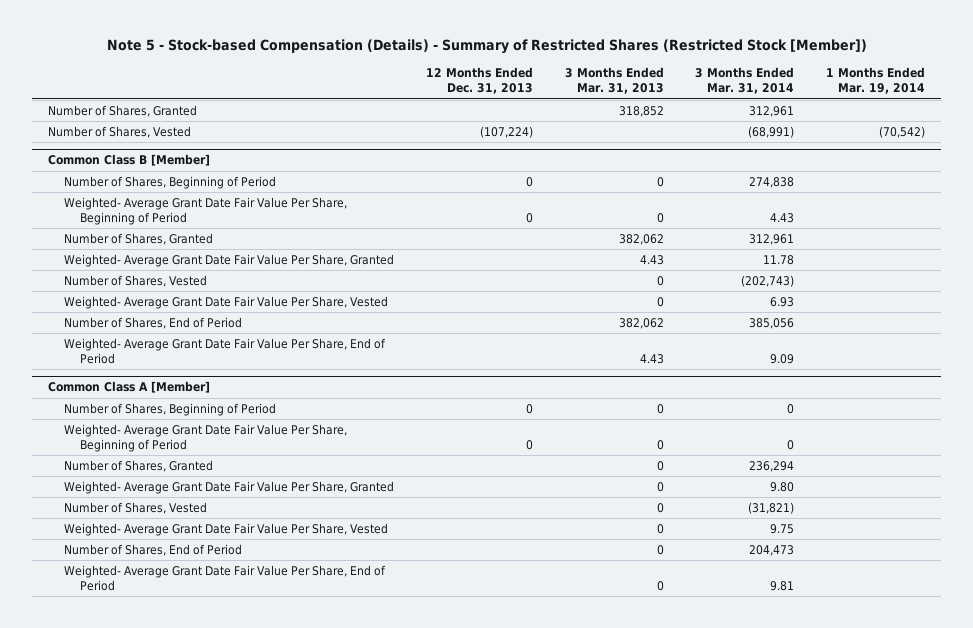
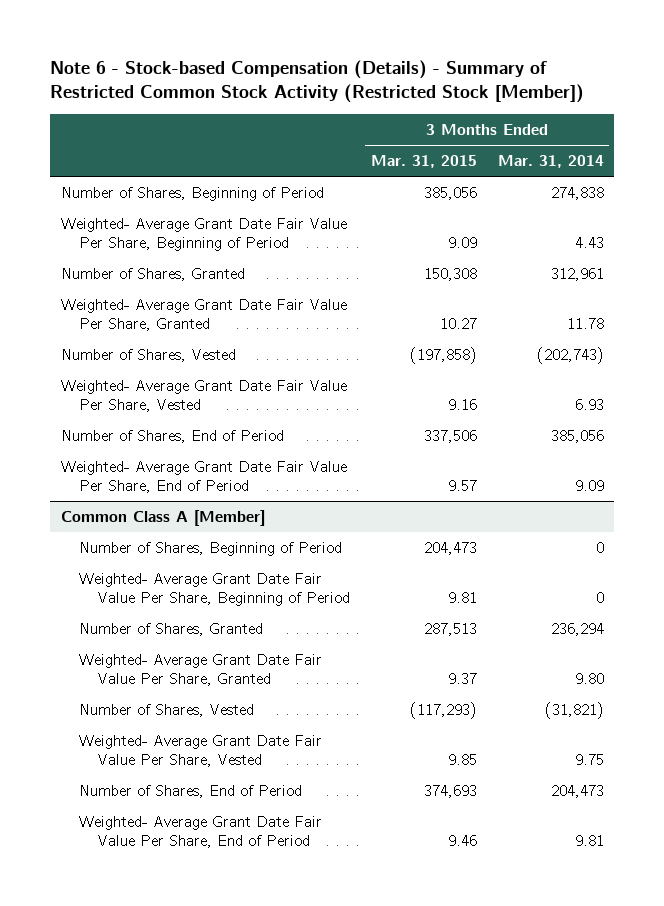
[106,39,867,55] Note 5 - Stock-based Compensation (Details) - Summary of Restricted Shares (Restricted Stock [Member]) -> [50,60,585,104] Note 6 - Stock-based Compensation (Details) - Summary of Restricted Common Stock Activity (Restricted Stock [Member])
[425,67,533,95] 12 Months Ended Dec. 31, 2013 -> none
[564,67,664,95] 3 Months Ended Mar. 31, 2013 -> none
[826,67,926,95] 1 Months Ended Mar. 19, 2014 -> none
none -> [370,155,477,169] Mar. 31, 2015
[48,104,198,117] Number of Shares, Granted -> none
[48,125,192,138] Number of Shares, Vested -> none
[48,154,211,167] Common Class B [Member] -> none

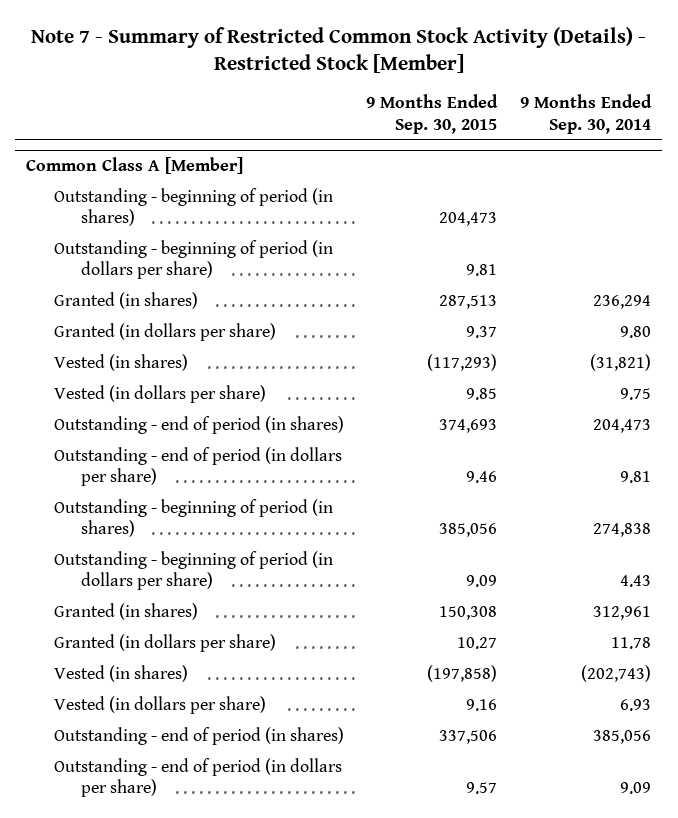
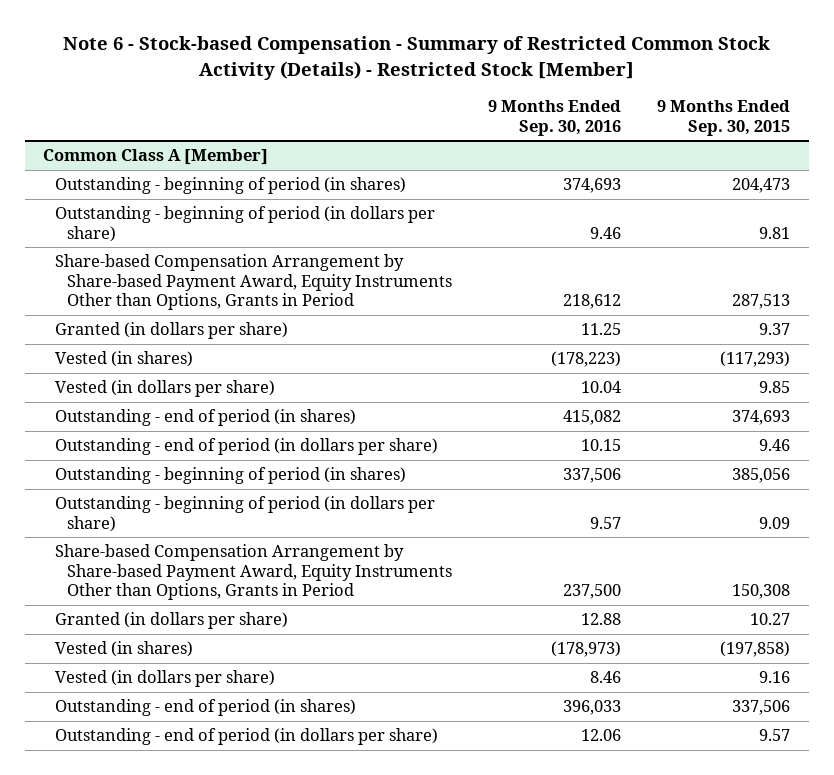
[30,26,646,73] Note 7 - Summary of Restricted Common Stock Activity (Details) - Restricted Stock [Member] -> [62,36,770,80] Note 6 - Stock-based Compensation - Summary of Restricted Common Stock Activity (Details) - Restricted Stock [Member]
[520,94,653,134] 9 Months Ended Sep. 30, 2014 -> none
none -> [488,100,622,136] 9 Months Ended Sep. 30, 2016
[53,291,198,309] Granted (in shares) -> [54,254,452,311] Share-based Compensation Arrangement by Share-based Payment Award, Equity Instruments Other than Options, Grants in Period
[53,602,198,620] Granted (in shares) -> [54,544,452,601] Share-based Compensation Arrangement by Share-based Payment Award, Equity Instruments Other than Options, Grants in Period

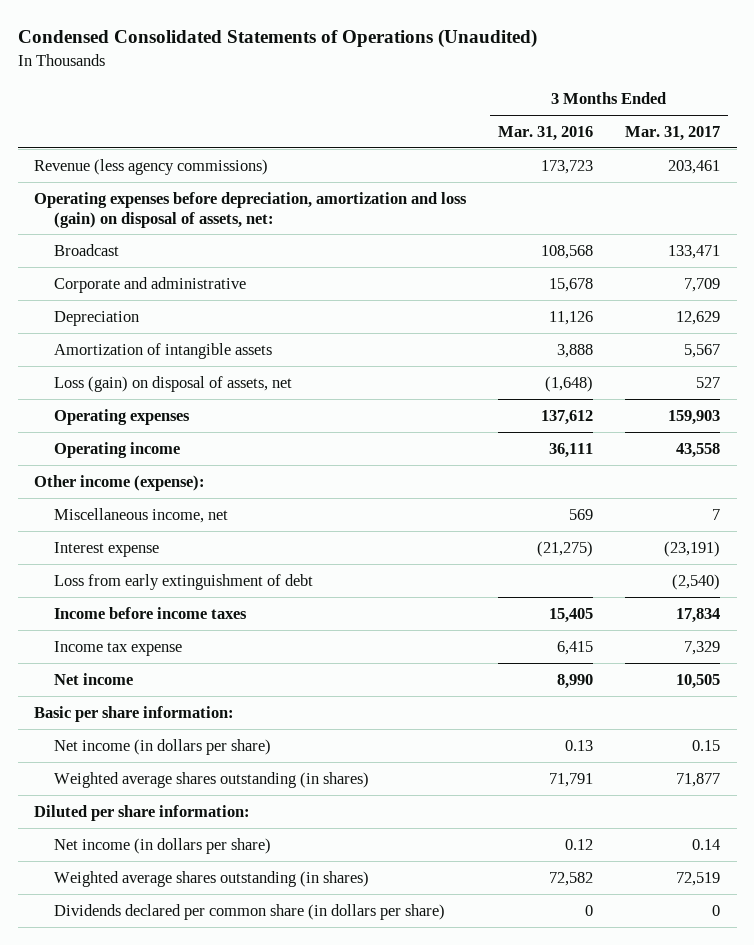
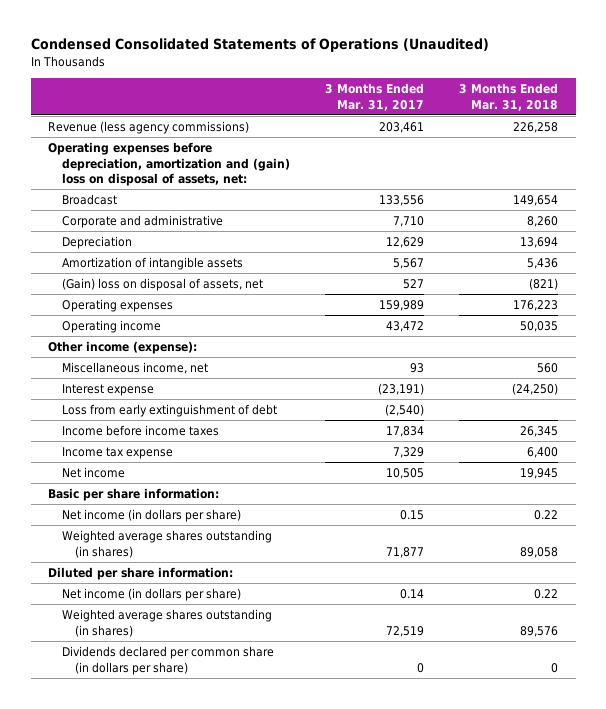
[498,125,594,141] Mar. 31, 2016 -> none
none -> [459,82,559,111] 3 Months Ended Mar. 31, 2018
[33,191,467,228] Operating expenses before depreciation, amortization and loss (gain) on disposal of assets, net: -> [48,141,290,187] Operating expenses before depreciation, amortization and (gain) loss on disposal of assets, net:
[668,244,721,259] 133,471 -> [378,194,424,206] 133,556
[684,277,721,292] 7,709 -> [392,215,424,227] 7,710
[54,375,293,392] Loss (gain) on disposal of assets, net -> [61,277,263,291] (Gain) loss on disposal of assets, net
[668,409,721,425] 159,903 -> [378,299,424,311] 159,989
[676,442,721,458] 43,558 -> [385,320,424,332] 43,472
[712,508,721,520] 7 -> [409,362,424,373] 93

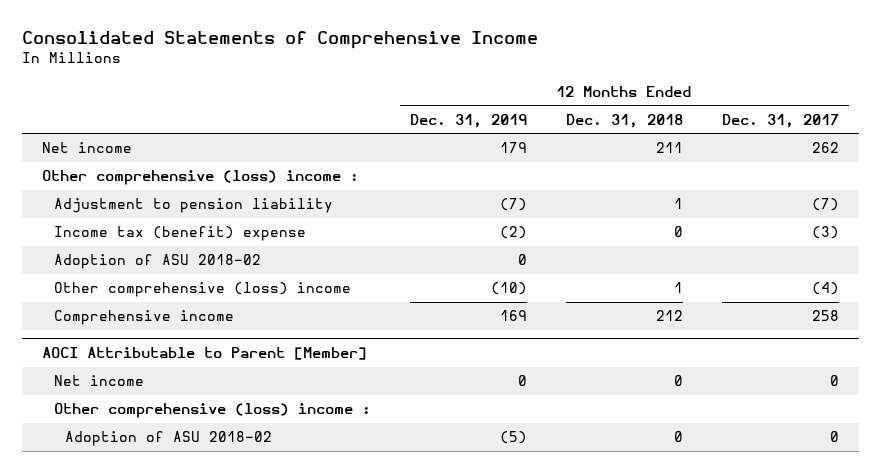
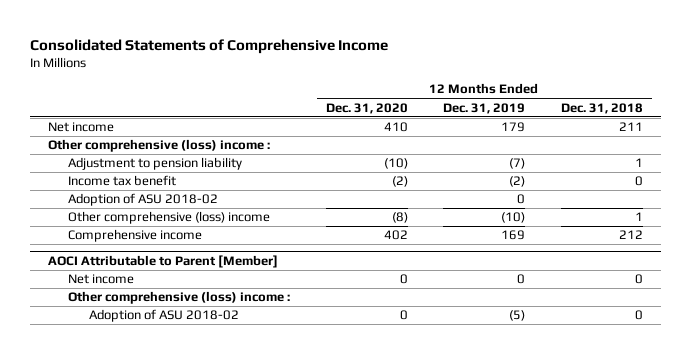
[722,113,840,128] Dec. 31, 2017 -> none
none -> [325,102,408,114] Dec. 31, 2020
[53,226,306,242] Income tax (benefit) expense -> [68,175,177,187] Income tax benefit

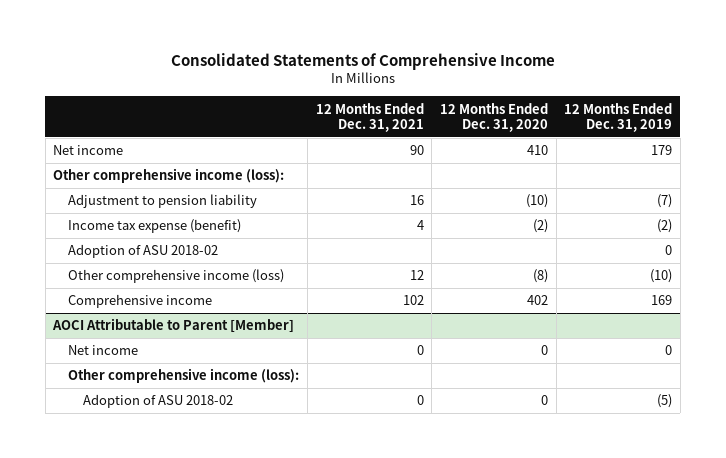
[560,102,643,114] Dec. 31, 2018 -> none
none -> [315,102,424,132] 12 Months Ended Dec. 31, 2021
[47,139,270,153] Other comprehensive (loss) income : -> [53,168,285,184] Other comprehensive income (loss):
[68,175,177,187] Income tax benefit -> [68,219,242,234] Income tax expense (benefit)
[68,211,271,225] Other comprehensive (loss) income -> [68,269,285,284] Other comprehensive income (loss)
[68,291,291,305] Other comprehensive (loss) income : -> [68,368,300,384] Other comprehensive income (loss):

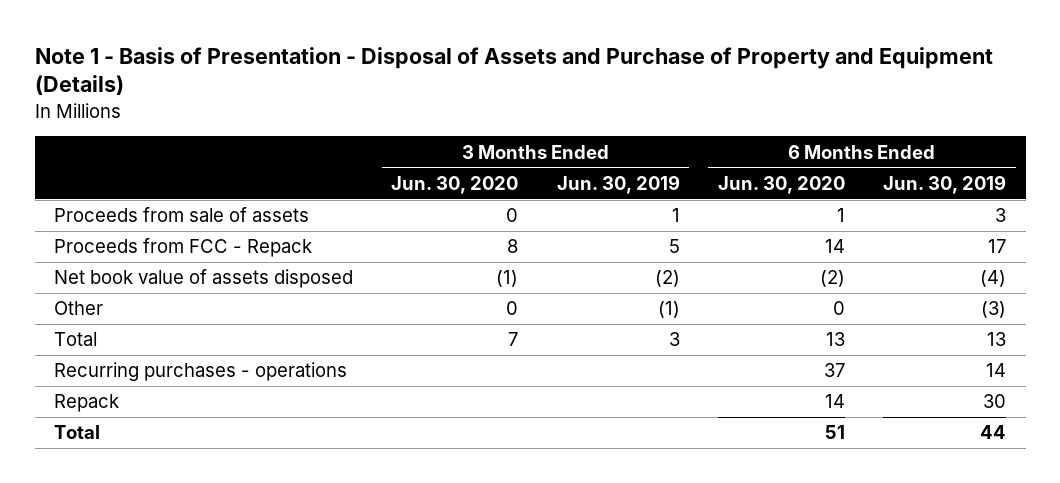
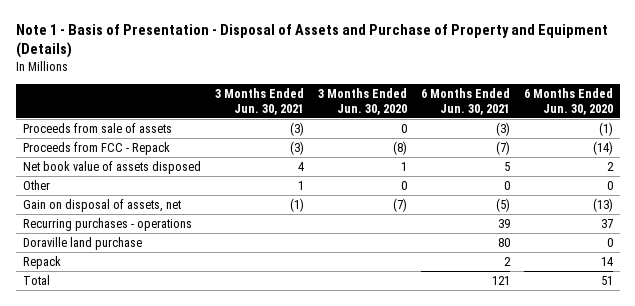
[556,174,680,194] Jun. 30, 2019 -> none
[883,174,1007,194] Jun. 30, 2019 -> none
none -> [214,87,304,115] 3 Months Ended Jun. 30, 2021
none -> [420,87,510,115] 6 Months Ended Jun. 30, 2021
[837,208,846,223] 1 -> [598,122,613,137] (1)
[507,239,519,254] 8 -> [392,141,407,156] (8)
[825,239,846,254] 14 -> [592,141,613,156] (14)
[496,270,519,288] (1) -> [400,162,407,172] 1
[820,270,846,288] (2) -> [606,162,614,172] 2
[54,332,98,347] Total -> none
none -> [22,199,181,213] Gain on disposal of assets, net
none -> [22,237,142,251] Doraville land purchase

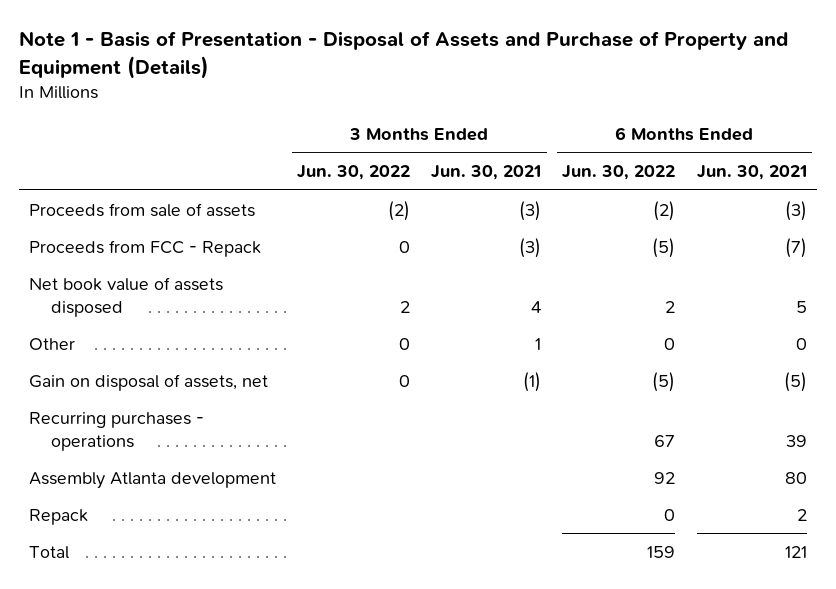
[317,87,407,115] 3 Months Ended Jun. 30, 2020 -> none
[523,87,613,115] 6 Months Ended Jun. 30, 2020 -> none
none -> [297,165,411,181] Jun. 30, 2022
none -> [562,165,676,181] Jun. 30, 2022
[22,237,142,251] Doraville land purchase -> none
none -> [29,471,277,489] Assembly Atlanta development

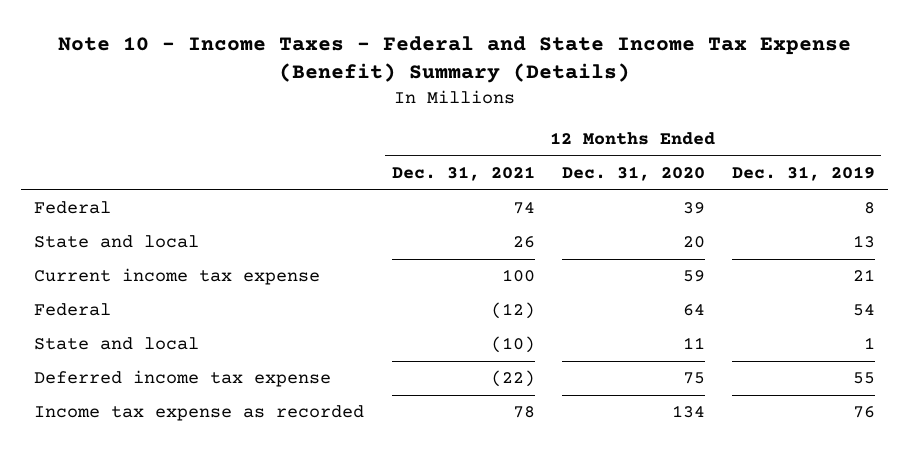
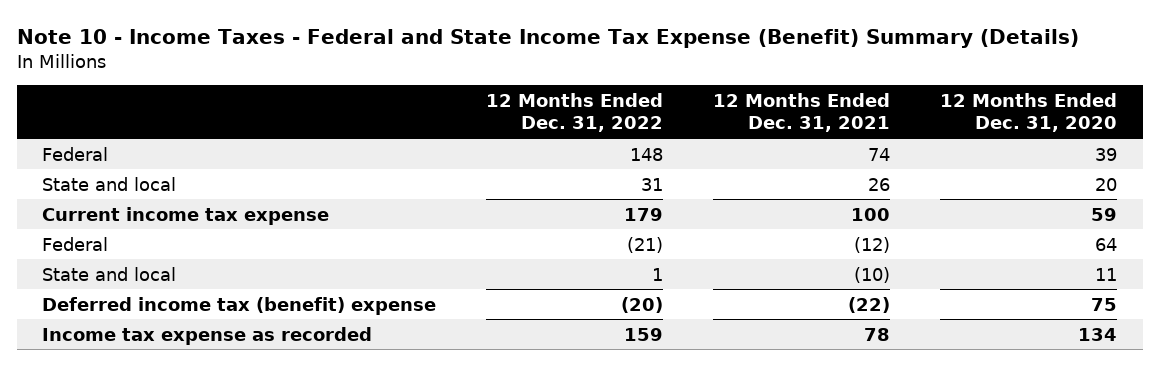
[731,166,875,182] Dec. 31, 2019 -> none
none -> [486,92,664,133] 12 Months Ended Dec. 31, 2022
[34,370,332,388] Deferred income tax expense -> [42,296,437,315] Deferred income tax (benefit) expense

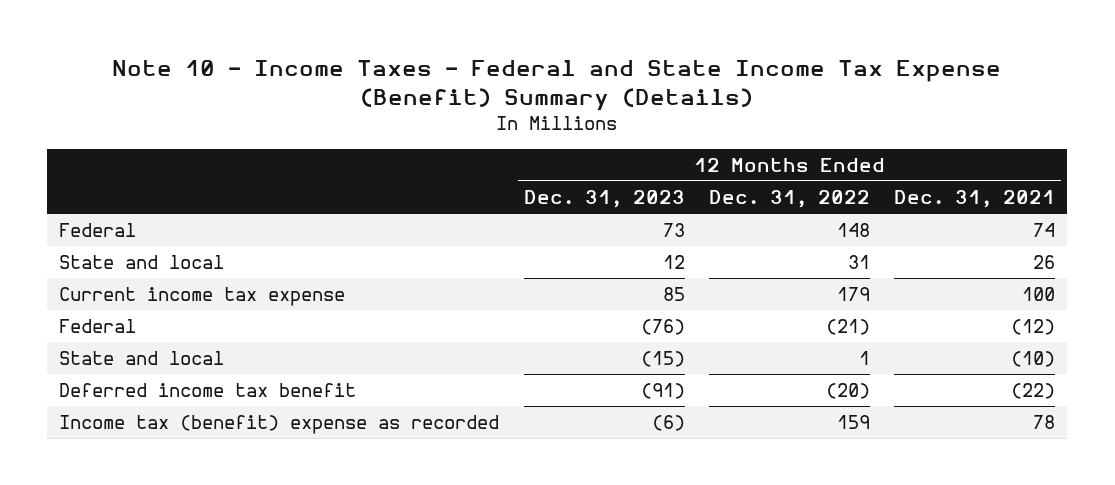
[940,92,1118,133] 12 Months Ended Dec. 31, 2020 -> none
none -> [523,190,685,209] Dec. 31, 2023
[42,296,437,315] Deferred income tax (benefit) expense -> [59,383,357,398] Deferred income tax benefit
[42,326,373,345] Income tax expense as recorded -> [59,415,500,435] Income tax (benefit) expense as recorded

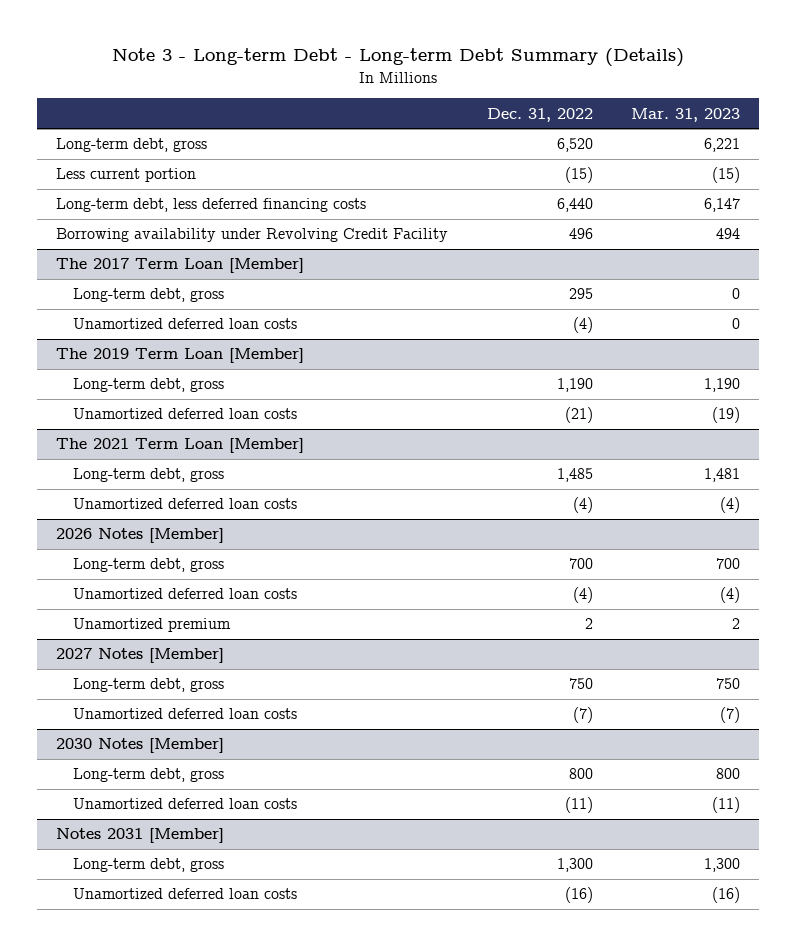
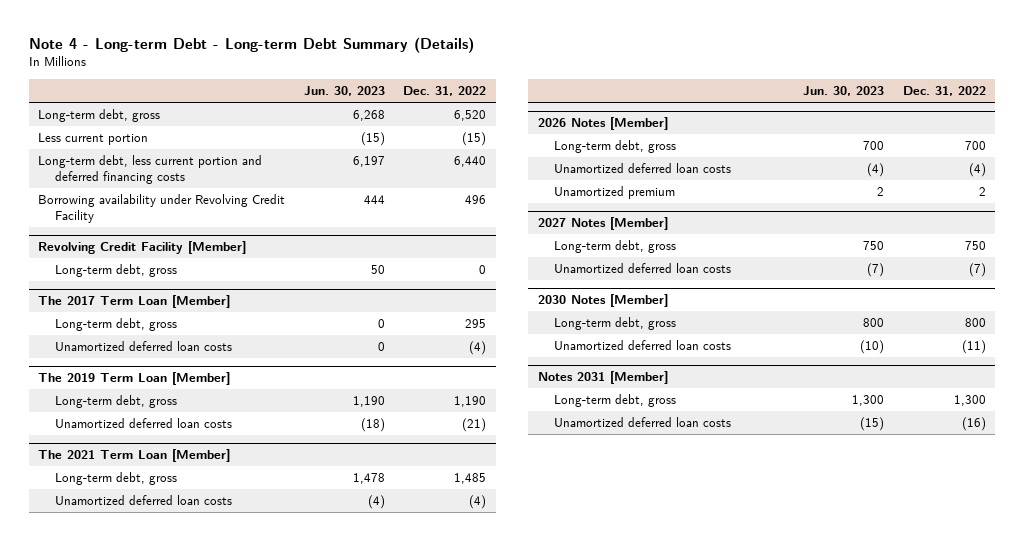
[112,48,685,68] Note 3 - Long-term Debt - Long-term Debt Summary (Details) -> [28,36,474,53] Note 4 - Long-term Debt - Long-term Debt Summary (Details)
[631,107,741,122] Mar. 31, 2023 -> none
none -> [303,86,385,97] Jun. 30, 2023
[56,198,367,213] Long-term debt, less deferred financing costs -> [37,155,262,185] Long-term debt, less current portion and deferred financing costs
none -> [37,241,246,255] Revolving Credit Facility [Member]
none -> [54,264,177,278] Long-term debt, gross

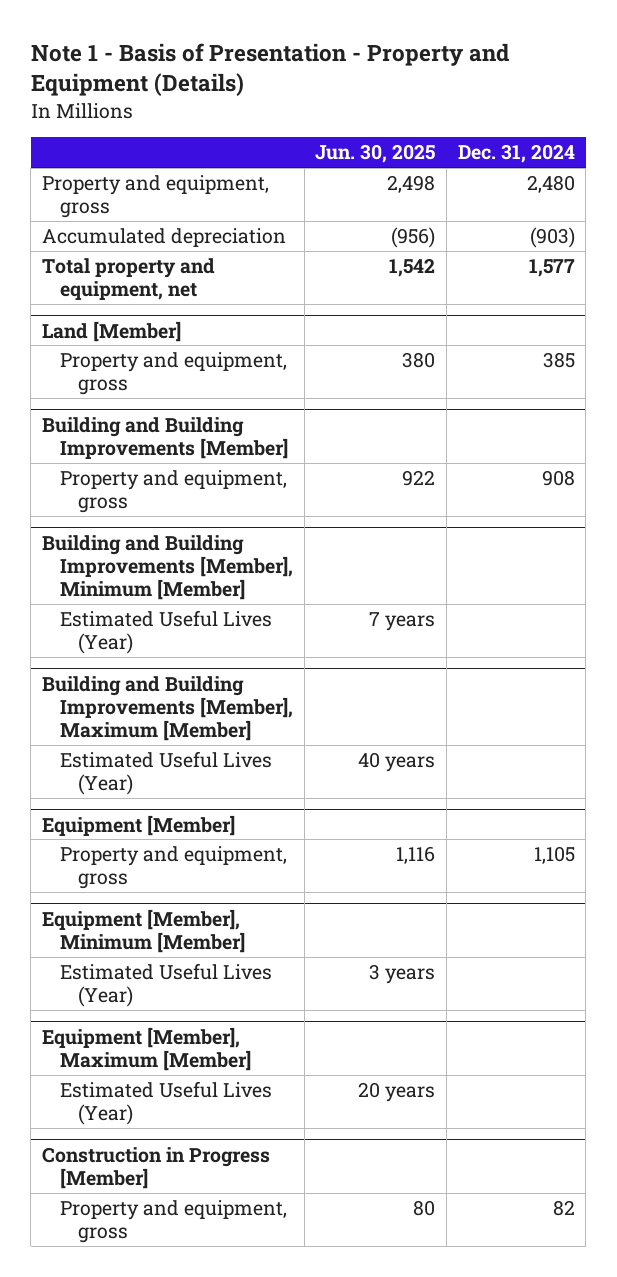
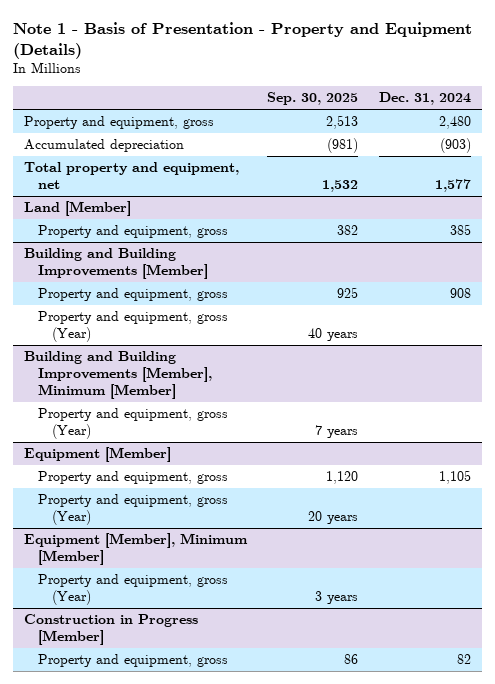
[315,144,436,164] Jun. 30, 2025 -> none
none -> [267,92,359,106] Sep. 30, 2025
none -> [37,311,228,343] Property and equipment, gross (Year)
[41,675,294,742] Building and Building Improvements [Member], Maximum [Member] -> none
[60,750,273,796] Estimated Useful Lives (Year) -> none
[60,609,273,655] Estimated Useful Lives (Year) -> [37,408,228,440] Property and equipment, gross (Year)
none -> [37,494,228,526] Property and equipment, gross (Year)
[41,1026,252,1071] Equipment [Member], Maximum [Member] -> none
[60,1080,273,1126] Estimated Useful Lives (Year) -> none
[60,962,273,1008] Estimated Useful Lives (Year) -> [37,574,228,606] Property and equipment, gross (Year)

